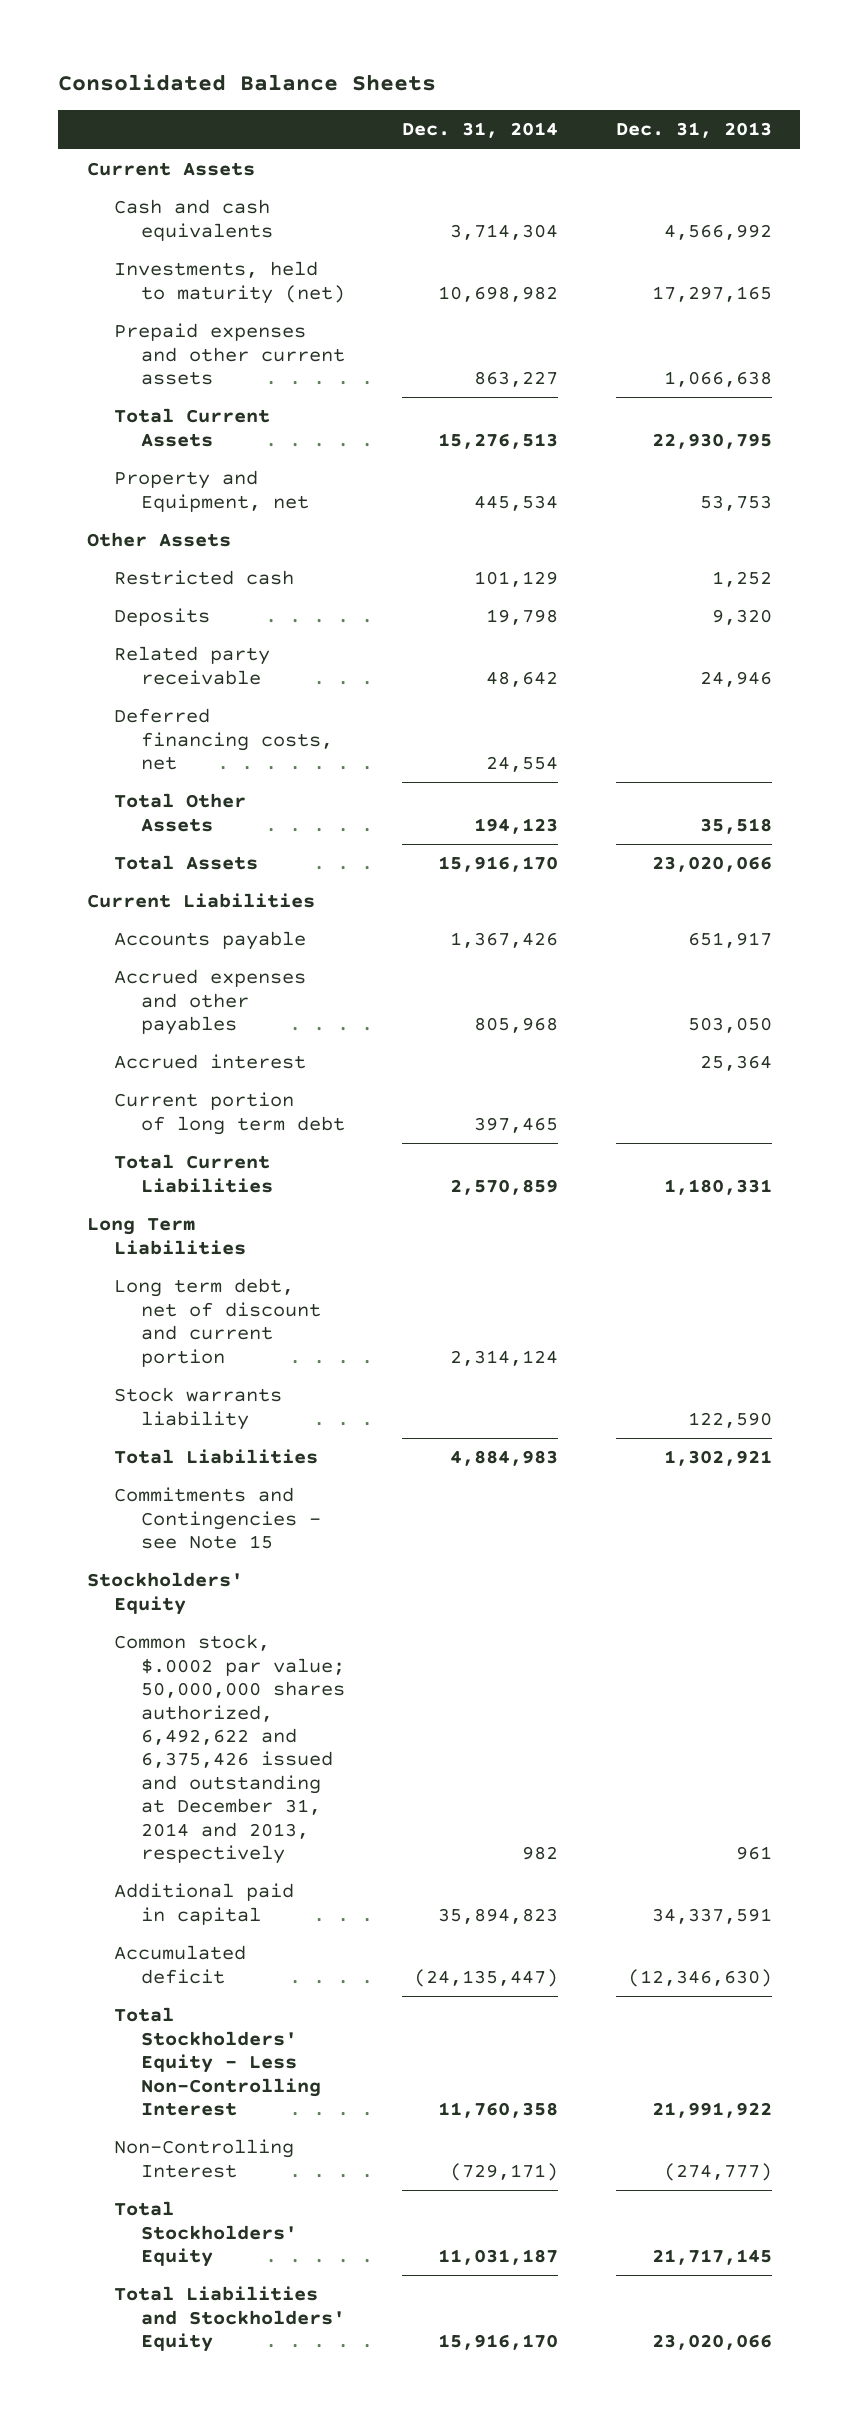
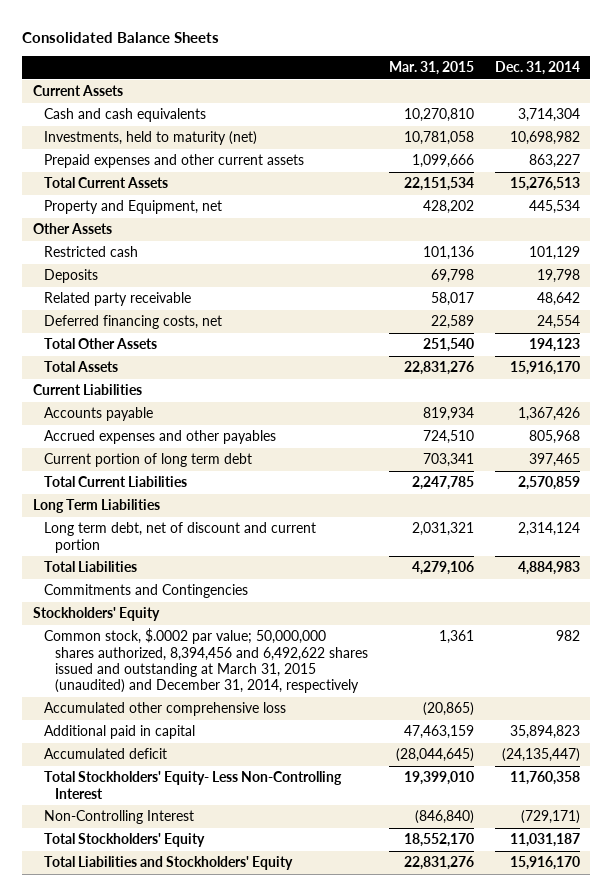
[615,122,772,139] Dec. 31, 2013 -> none
none -> [388,61,474,76] Mar. 31, 2015
[113,1054,306,1070] Accrued interest -> none
[113,1387,282,1430] Stock warrants liability -> none
[113,1487,321,1550] Commitments and Contingencies - see Note 15 -> [43,584,248,599] Commitments and Contingencies
[113,1634,345,1865] Common stock, $.0002 par value; 50,000,000 shares authorized, 6,492,622 and 6,375,426 issued and outstanding at December 31, 2014 and 2013, respectively -> [43,628,368,694] Common stock, $.0002 par value; 50,000,000 shares authorized, 8,394,456 and 6,492,622 shares issued and outstanding at March 31, 2015 (unaudited) and December 31, 2014, respectively
none -> [43,702,286,717] Accumulated other comprehensive loss
[113,2007,321,2117] Total Stockholders' Equity - Less Non-Controlling Interest -> [43,771,342,799] Total Stockholders' Equity- Less Non-Controlling Interest

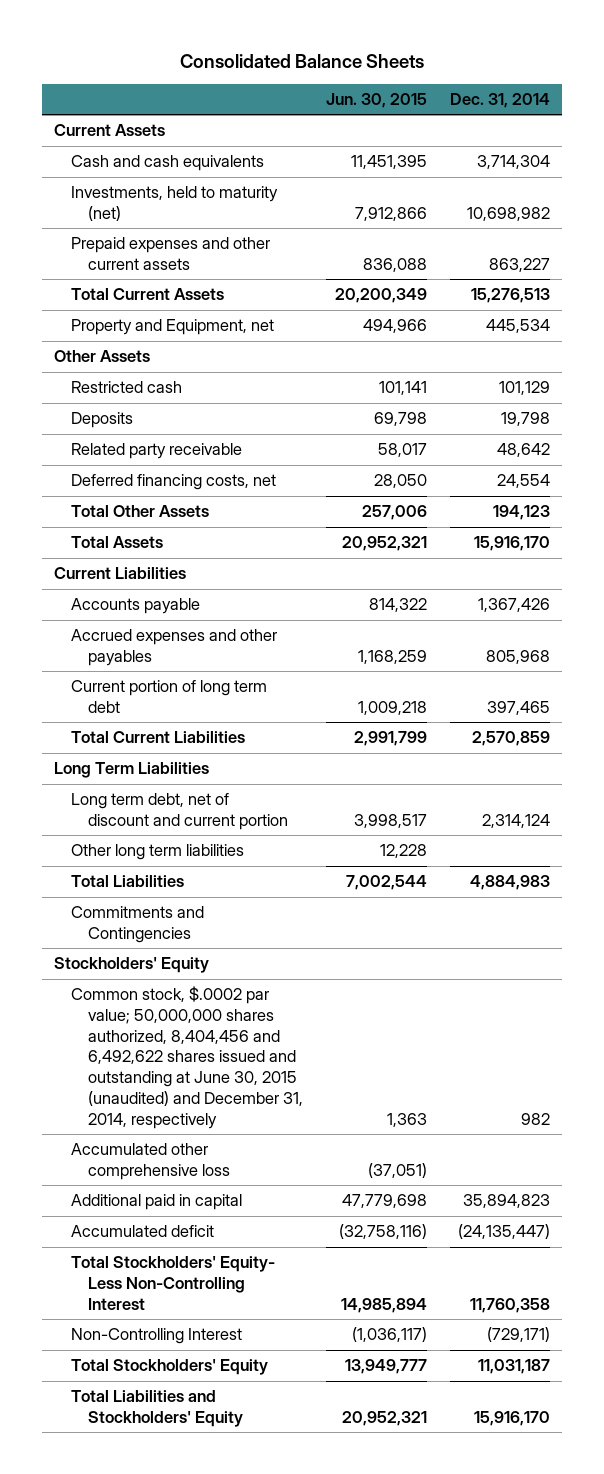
[388,61,474,76] Mar. 31, 2015 -> none
none -> [326,93,428,109] Jun. 30, 2015
none -> [71,844,245,861] Other long term liabilities
[43,628,368,694] Common stock, $.0002 par value; 50,000,000 shares authorized, 8,394,456 and 6,492,622 shares issued and outstanding at March 31, 2015 (unaudited) and December 31, 2014, respectively -> [71,986,304,1129] Common stock, $.0002 par value; 50,000,000 shares authorized, 8,404,456 and 6,492,622 shares issued and outstanding at June 30, 2015 (unaudited) and December 31, 2014, respectively

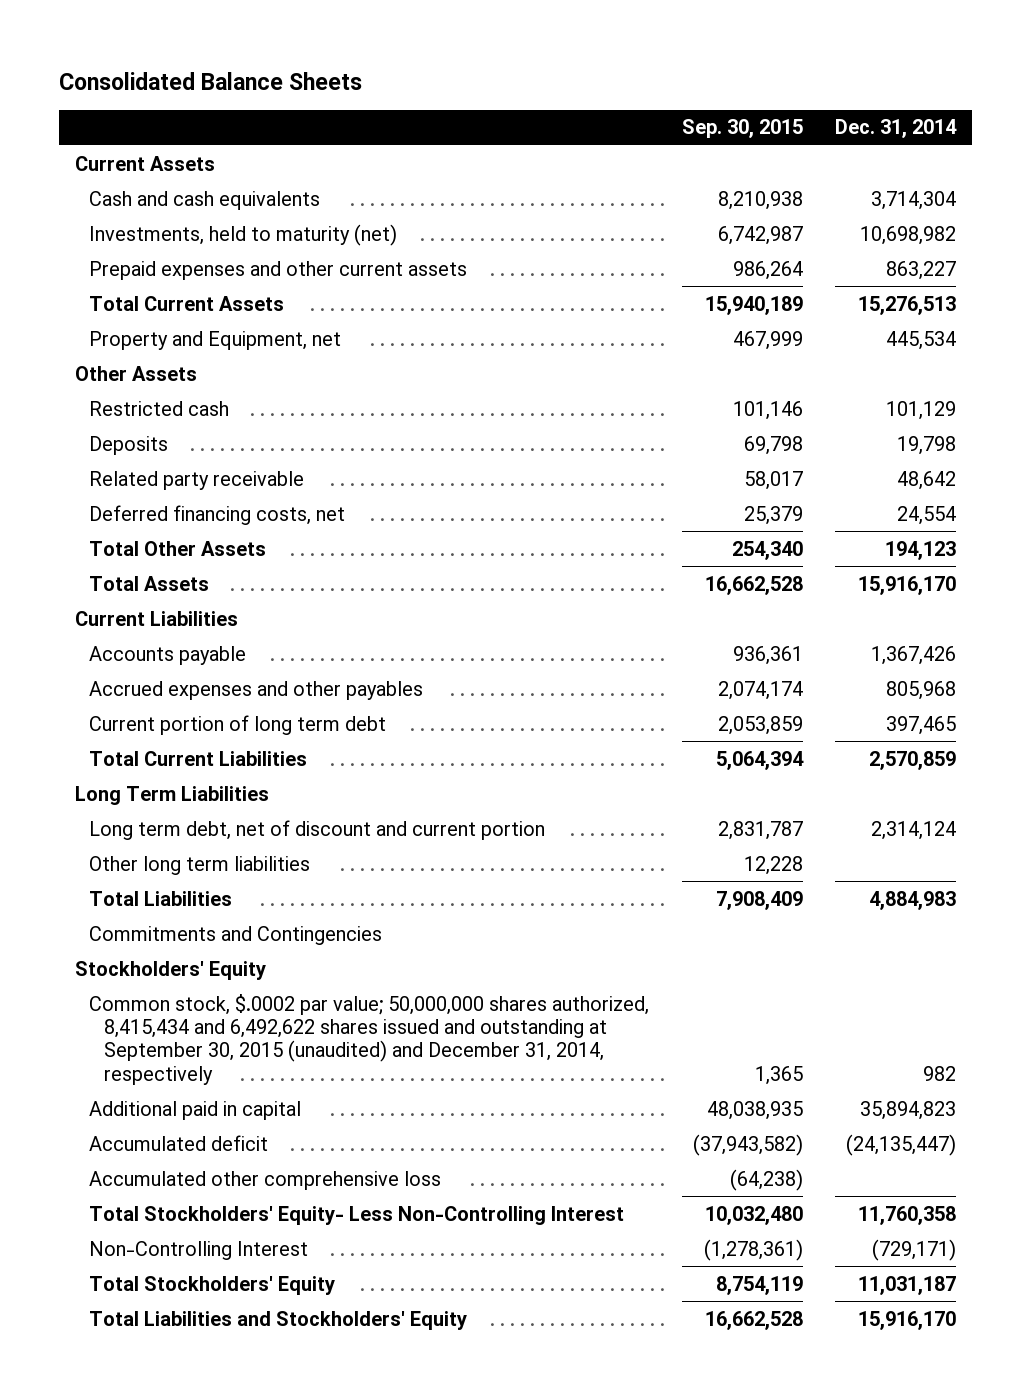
[326,93,428,109] Jun. 30, 2015 -> none
none -> [681,119,803,139] Sep. 30, 2015
[71,986,304,1129] Common stock, $.0002 par value; 50,000,000 shares authorized, 8,404,456 and 6,492,622 shares issued and outstanding at June 30, 2015 (unaudited) and December 31, 2014, respectively -> [89,993,650,1085] Common stock, $.0002 par value; 50,000,000 shares authorized, 8,415,434 and 6,492,622 shares issued and outstanding at September 30, 2015 (unaudited) and December 31, 2014, respectively
[71,1143,231,1180] Accumulated other comprehensive loss -> [89,1170,442,1190] Accumulated other comprehensive loss

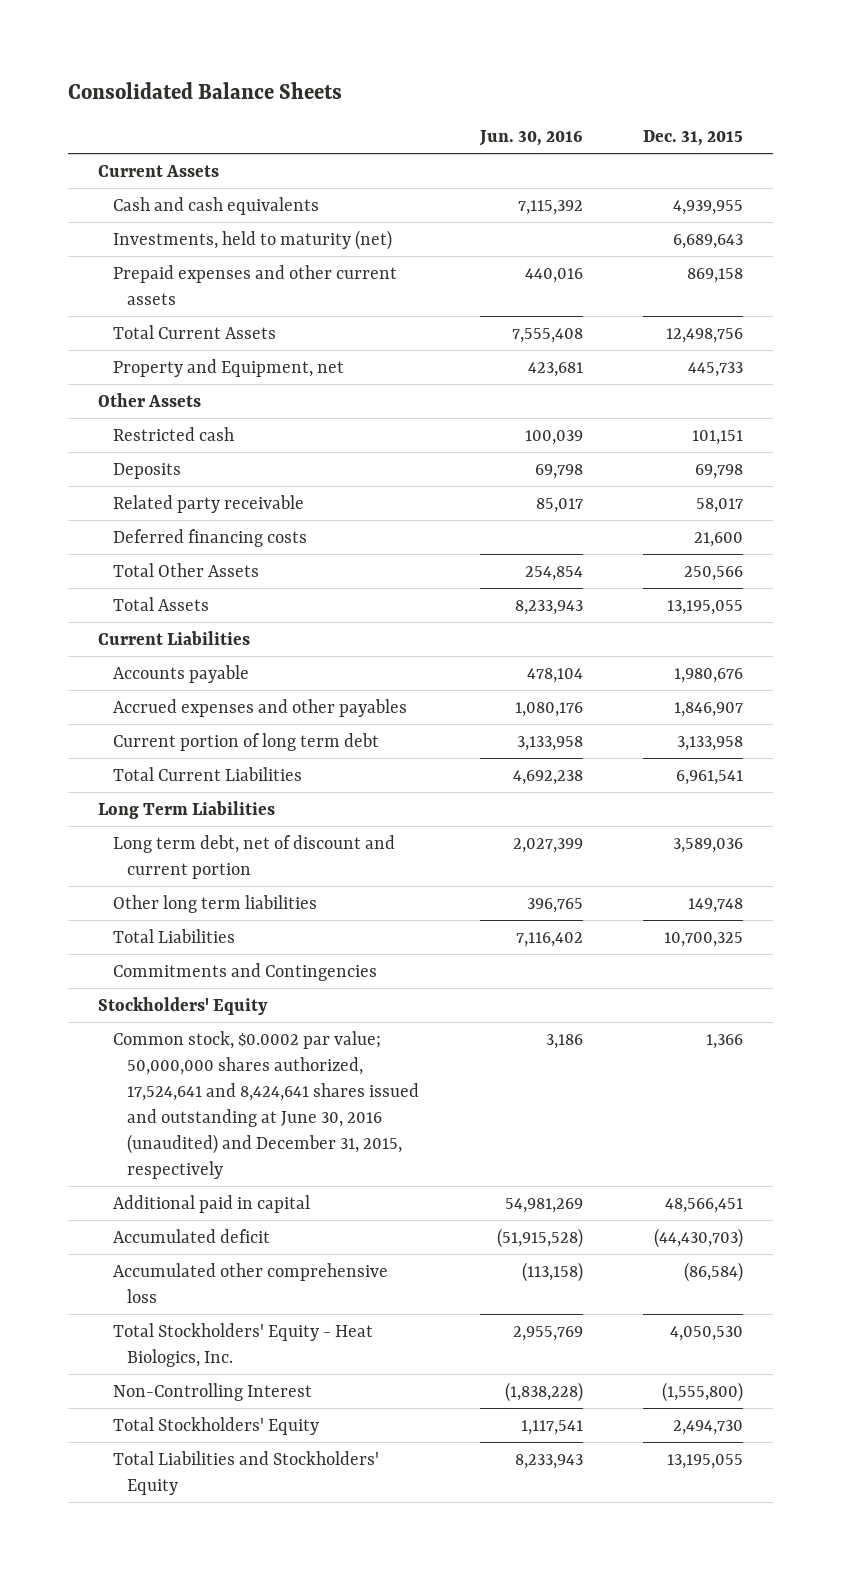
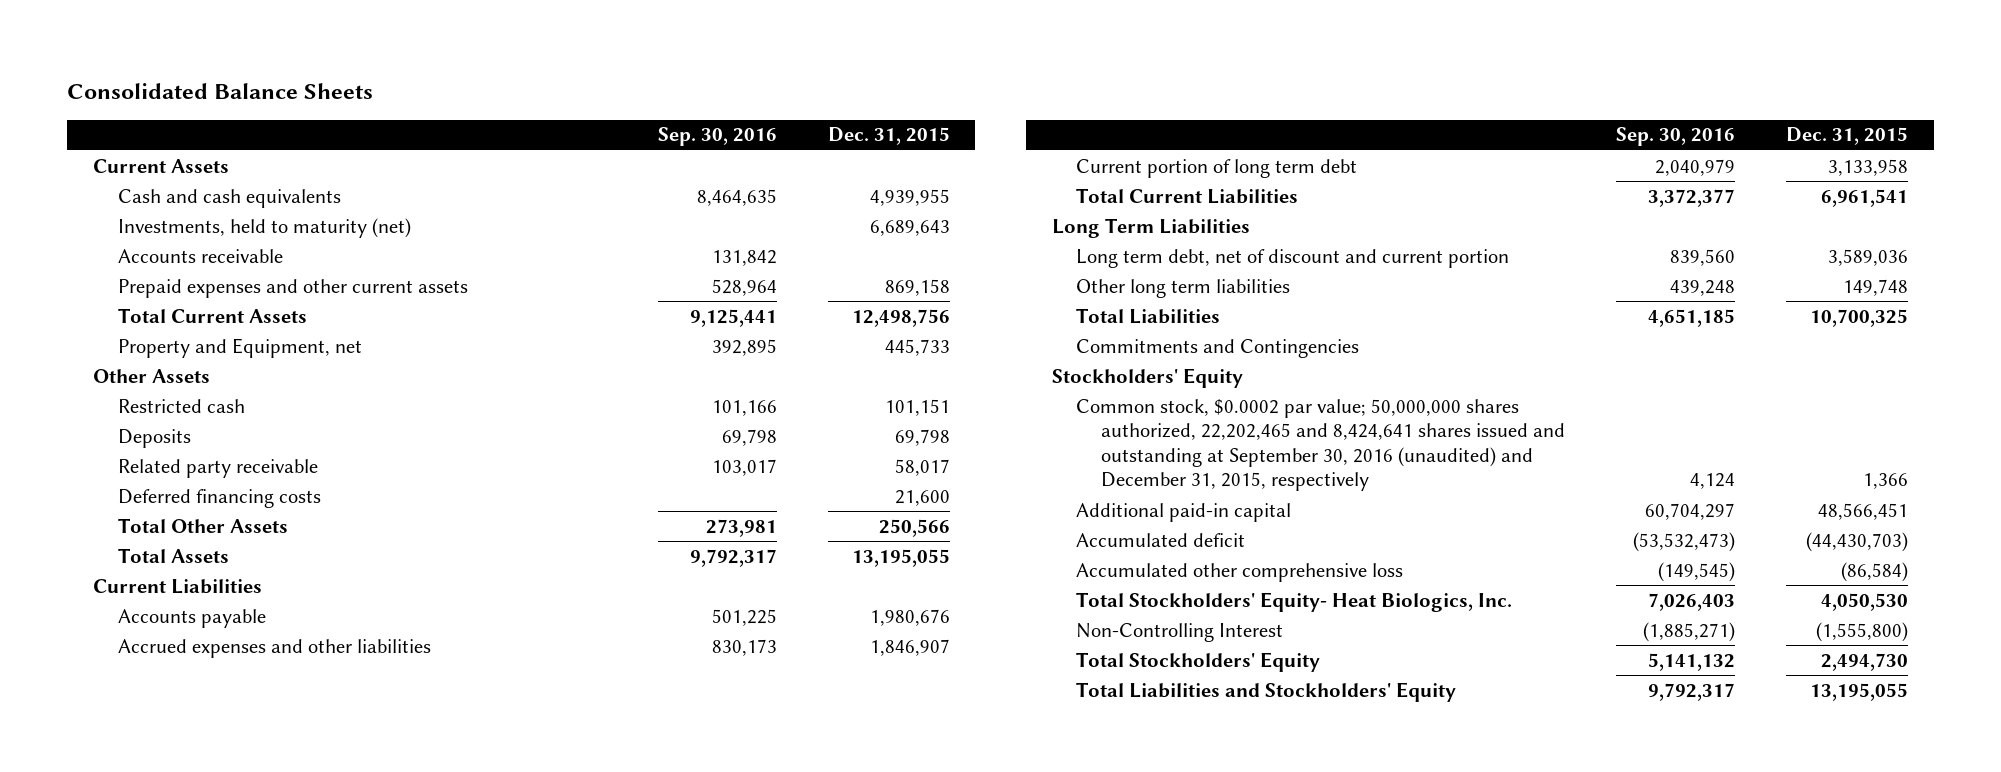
[478,130,583,147] Jun. 30, 2016 -> none
none -> [657,127,777,147] Sep. 30, 2016
none -> [117,248,283,263] Accounts receivable
[112,698,407,717] Accrued expenses and other payables -> [117,638,431,658] Accrued expenses and other liabilities
[112,1030,420,1180] Common stock, $0.0002 par value; 50,000,000 shares authorized, 17,524,641 and 8,424,641 shares issued and outstanding at June 30, 2016 (unaudited) and December 31, 2015, respectively -> [1076,398,1566,492] Common stock, $0.0002 par value; 50,000,000 shares authorized, 22,202,465 and 8,424,641 shares issued and outstanding at September 30, 2016 (unaudited) and December 31, 2015, respectively
[112,1194,310,1213] Additional paid in capital -> [1076,502,1292,522] Additional paid-in capital
[112,1322,373,1367] Total Stockholders' Equity - Heat Biologics, Inc. -> [1076,591,1513,612] Total Stockholders' Equity- Heat Biologics, Inc.

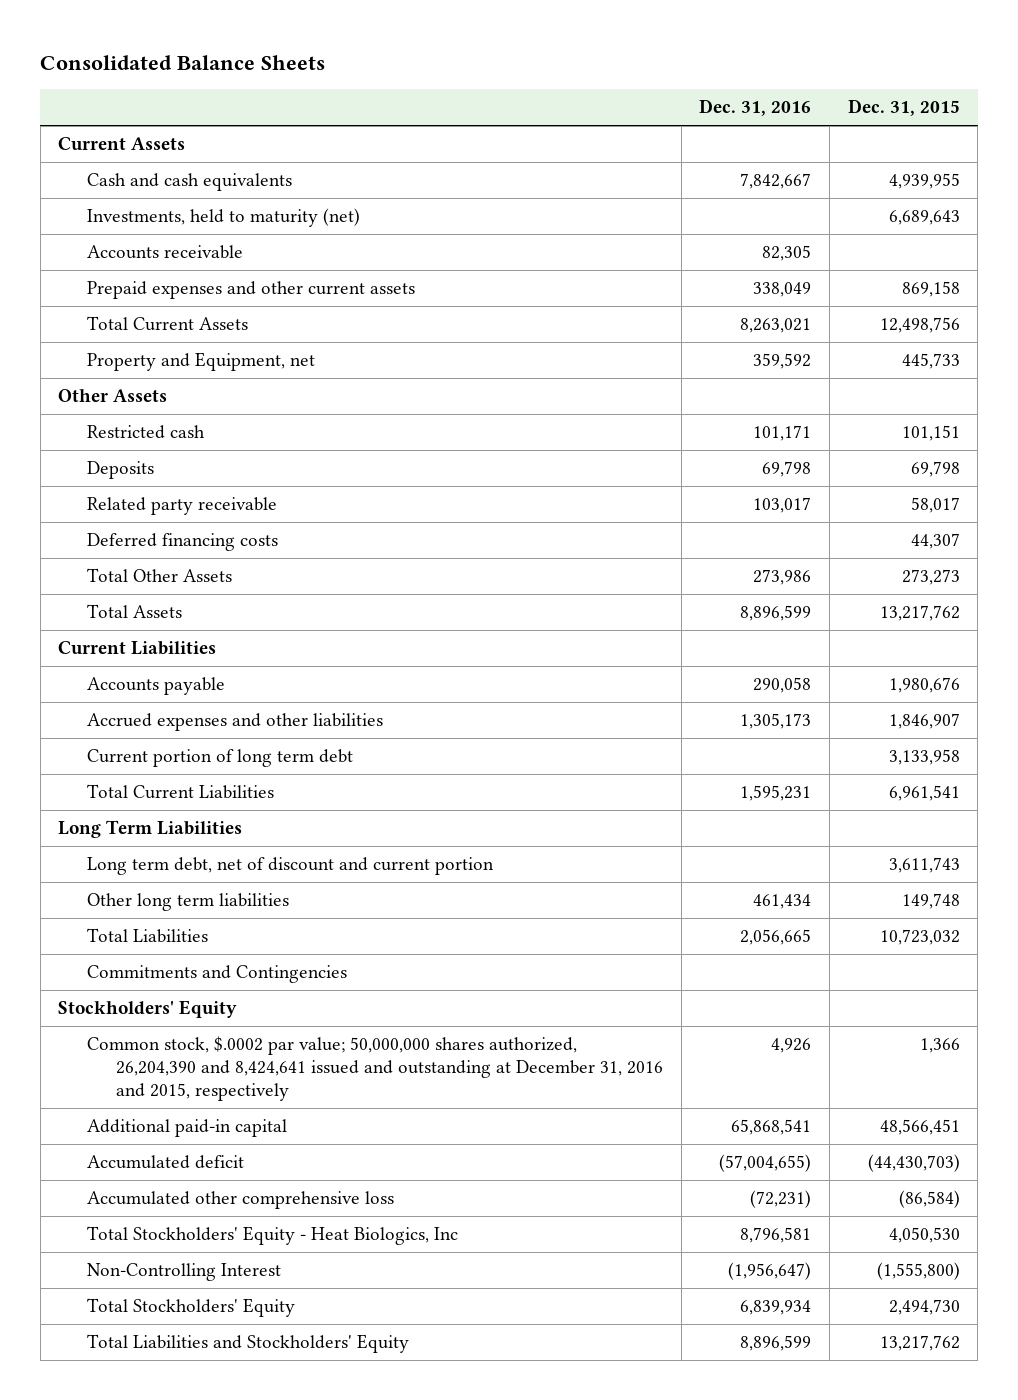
[657,127,777,147] Sep. 30, 2016 -> none
none -> [699,99,812,117] Dec. 31, 2016
[894,489,950,506] 21,600 -> [910,533,960,550] 44,307
[878,518,950,537] 250,566 -> [901,569,960,586] 273,273
[851,548,950,567] 13,195,055 -> [879,605,960,622] 13,217,762
[1828,248,1909,266] 3,589,036 -> [888,857,960,874] 3,611,743
[1810,308,1909,327] 10,700,325 -> [879,929,960,946] 10,723,032
[1076,398,1566,492] Common stock, $0.0002 par value; 50,000,000 shares authorized, 22,202,465 and 8,424,641 shares issued and outstanding at September 30, 2016 (unaudited) and December 31, 2015, respectively -> [87,1036,664,1102] Common stock, $.0002 par value; 50,000,000 shares authorized, 26,204,390 and 8,424,641 issued and outstanding at December 31, 2016 and 2015, respectively
[1076,591,1513,612] Total Stockholders' Equity- Heat Biologics, Inc. -> [87,1226,459,1246] Total Stockholders' Equity - Heat Biologics, Inc
[1810,682,1909,701] 13,195,055 -> [879,1335,960,1352] 13,217,762

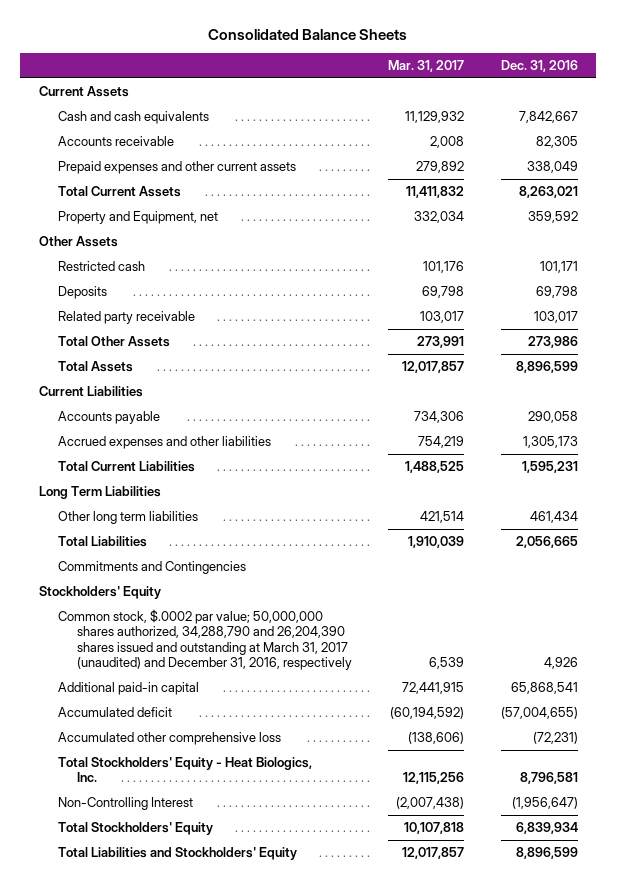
[847,99,960,117] Dec. 31, 2015 -> none
none -> [388,60,465,73] Mar. 31, 2017
[87,208,361,228] Investments, held to maturity (net) -> none
[87,533,279,552] Deferred financing costs -> none
[87,749,354,768] Current portion of long term debt -> none
[87,857,495,876] Long term debt, net of discount and current portion -> none
[87,1036,664,1102] Common stock, $.0002 par value; 50,000,000 shares authorized, 26,204,390 and 8,424,641 issued and outstanding at December 31, 2016 and 2015, respectively -> [57,608,352,671] Common stock, $.0002 par value; 50,000,000 shares authorized, 34,288,790 and 26,204,390 shares issued and outstanding at March 31, 2017 (unaudited) and December 31, 2016, respectively
[87,1226,459,1246] Total Stockholders' Equity - Heat Biologics, Inc -> [57,756,312,783] Total Stockholders' Equity - Heat Biologics, Inc.

